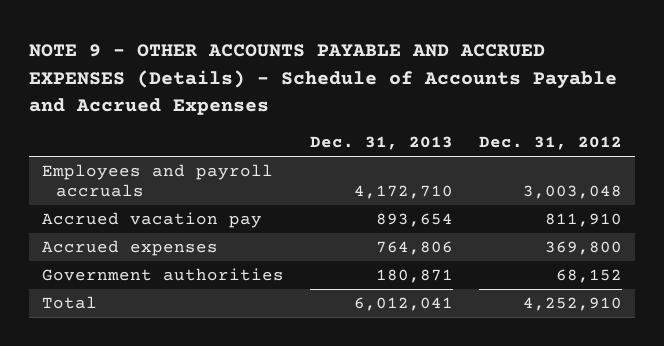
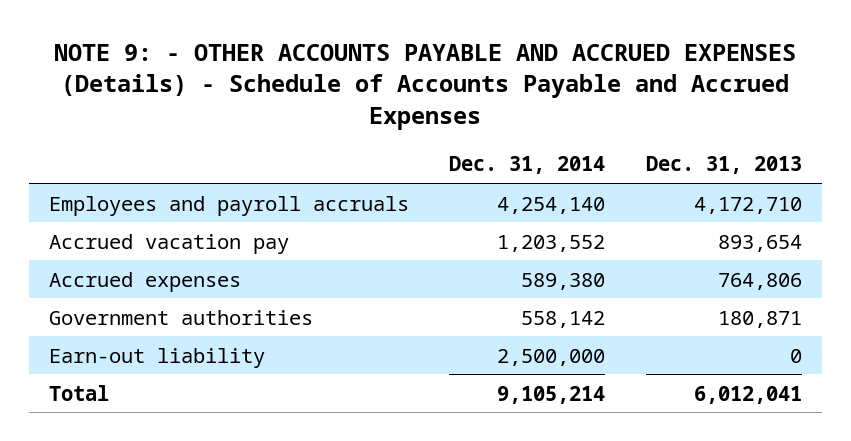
[29,44,618,115] NOTE 9 - OTHER ACCOUNTS PAYABLE AND ACCRUED EXPENSES (Details) - Schedule of Accounts Payable and Accrued Expenses -> [54,43,797,131] NOTE 9: - OTHER ACCOUNTS PAYABLE AND ACCRUED EXPENSES (Details) - Schedule of Accounts Payable and Accrued Expenses
[478,136,622,151] Dec. 31, 2012 -> none
none -> [449,156,606,175] Dec. 31, 2014
none -> [48,347,265,368] Earn-out liability

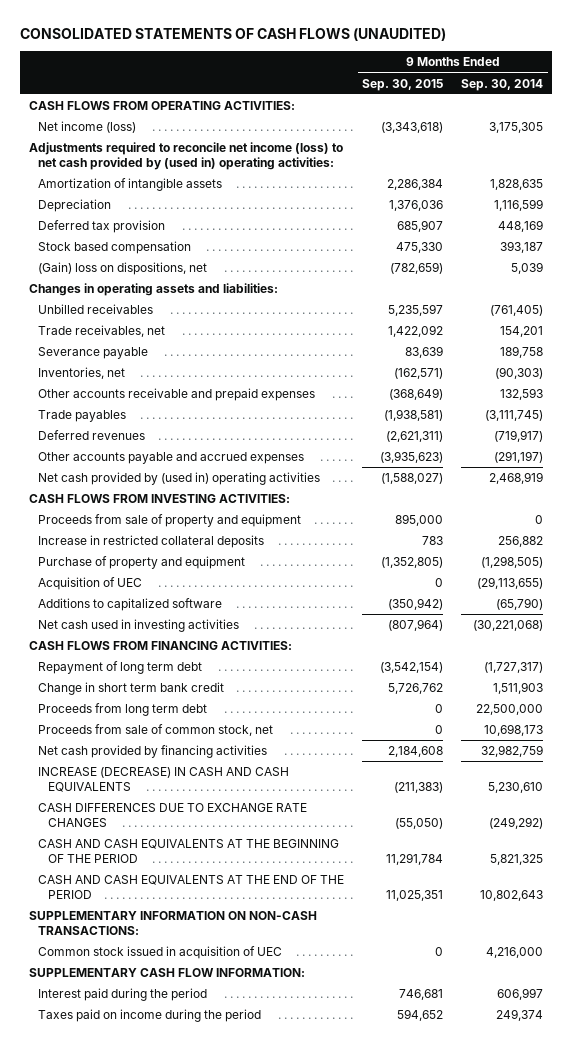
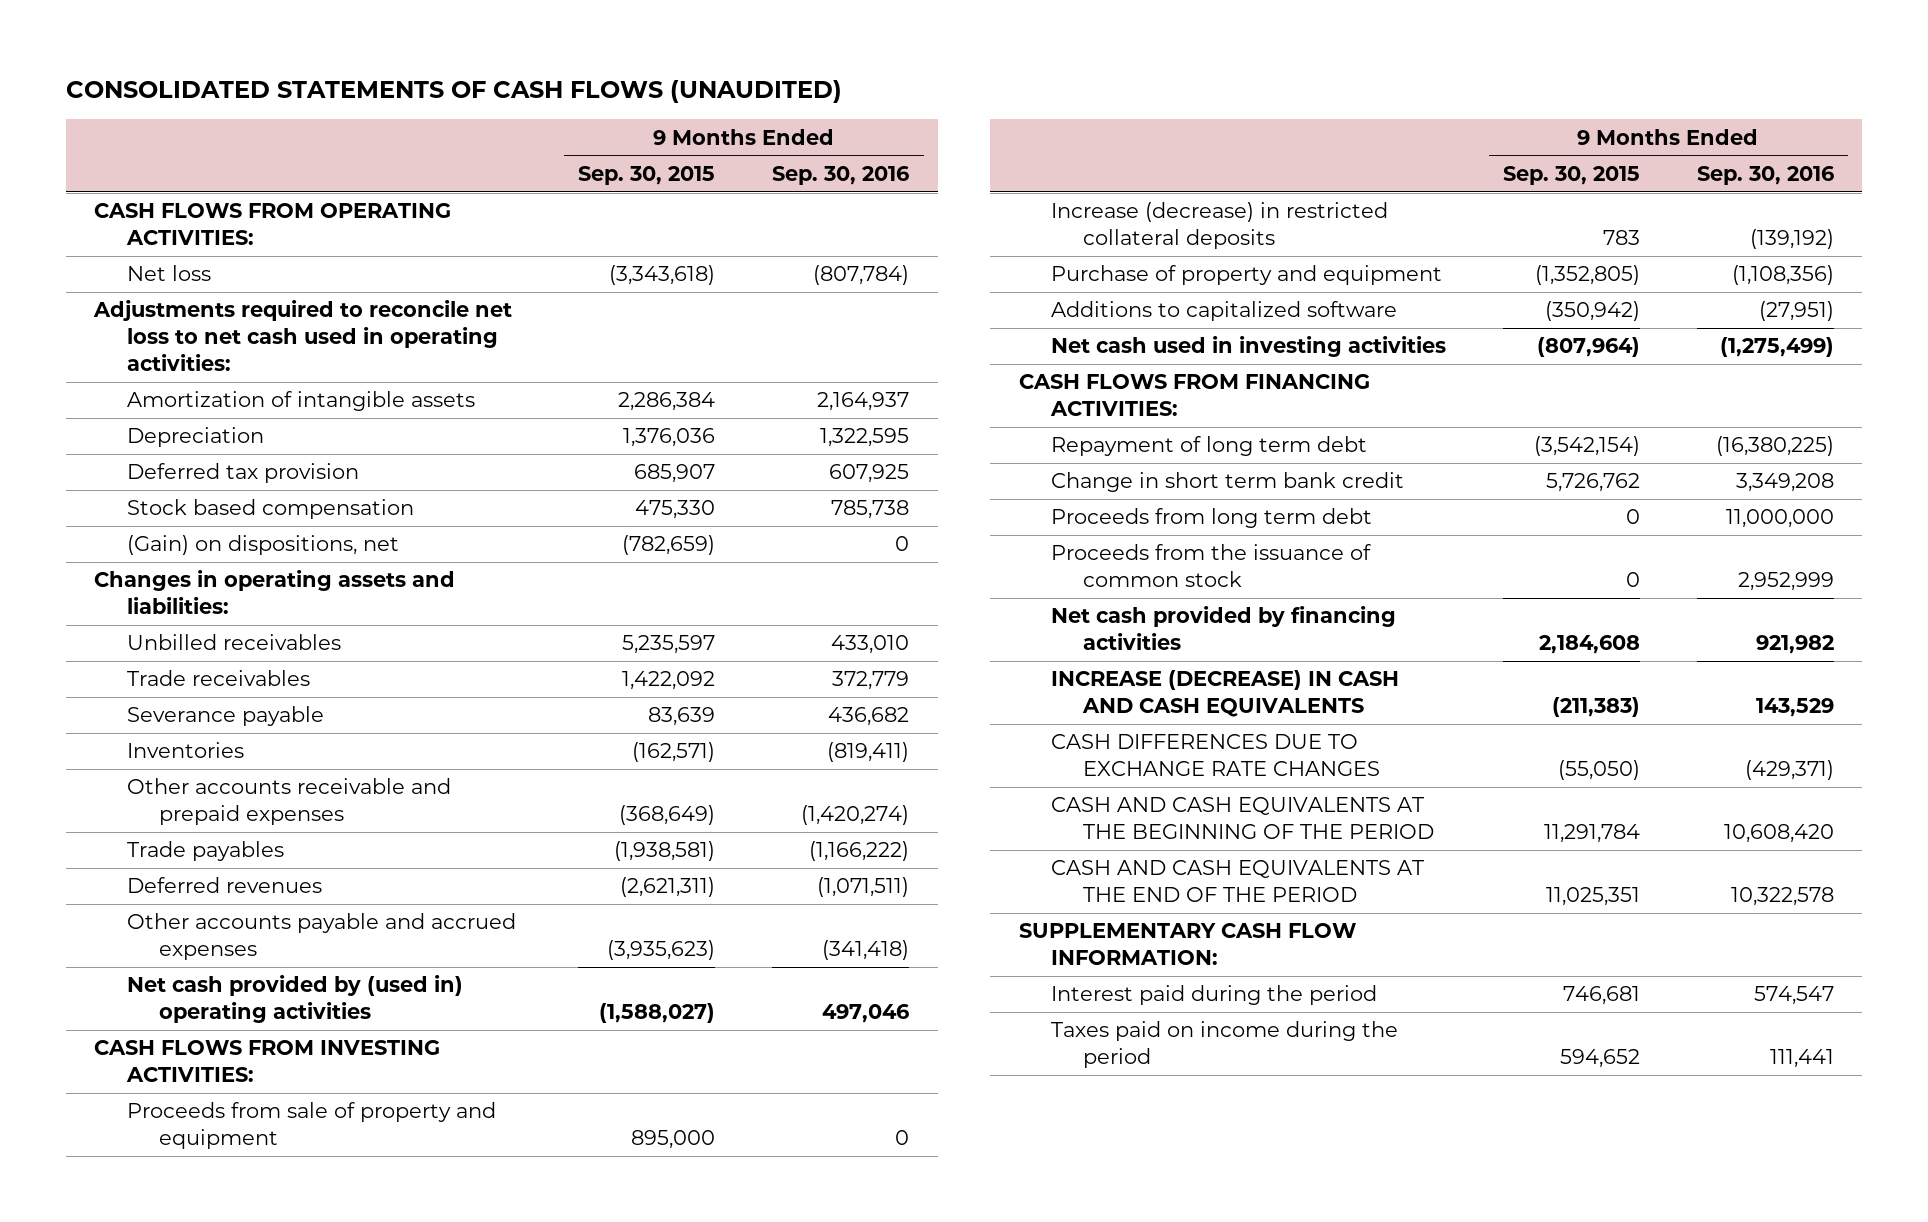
[461,78,544,91] Sep. 30, 2014 -> none
none -> [772,165,910,185] Sep. 30, 2016
[38,121,137,134] Net income (loss) -> [126,265,211,282] Net loss
[29,142,344,171] Adjustments required to reconcile net income (loss) to net cash provided by (used in) operating activities: -> [93,300,513,372] Adjustments required to reconcile net loss to net cash used in operating activities:
[38,262,208,276] (Gain) loss on dispositions, net -> [126,535,399,556] (Gain) on dispositions, net
[38,325,166,338] Trade receivables, net -> [126,670,310,687] Trade receivables
[38,367,126,380] Inventories, net -> [126,742,244,759] Inventories
[38,535,265,549] Increase in restricted collateral deposits -> [1050,202,1388,250] Increase (decrease) in restricted collateral deposits
[38,577,143,591] Acquisition of UEC -> none
[38,724,274,737] Proceeds from sale of common stock, net -> [1050,544,1371,588] Proceeds from the issuance of common stock
[29,911,318,936] SUPPLEMENTARY INFORMATION ON NON-CASH TRANSACTIONS: -> none
[38,946,283,960] Common stock issued in acquisition of UEC -> none

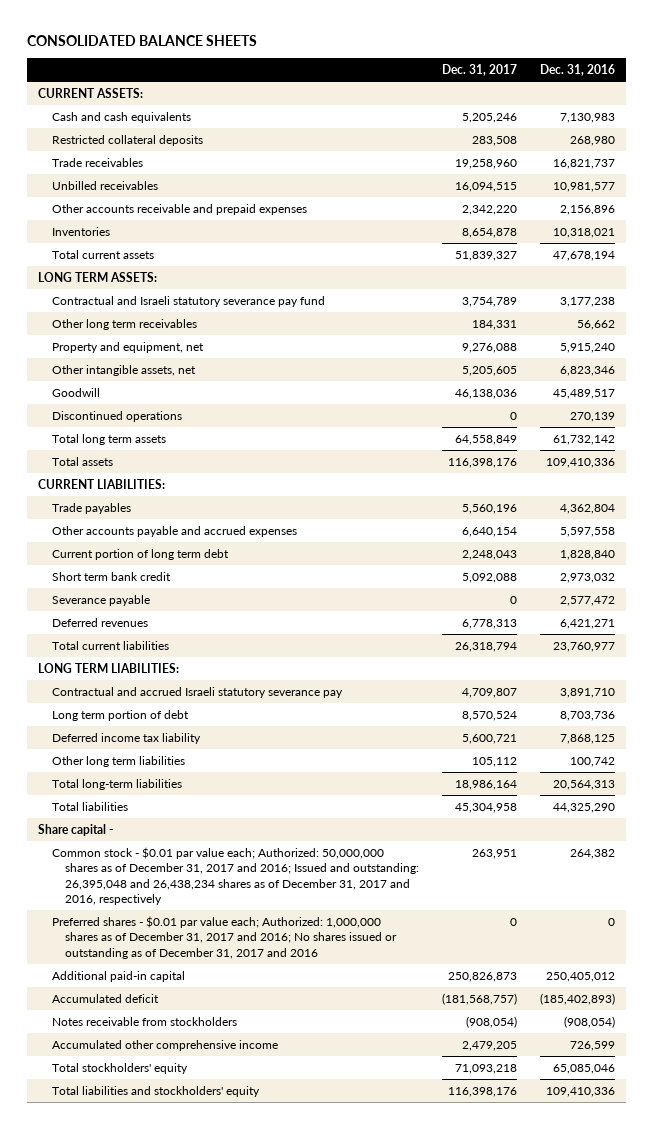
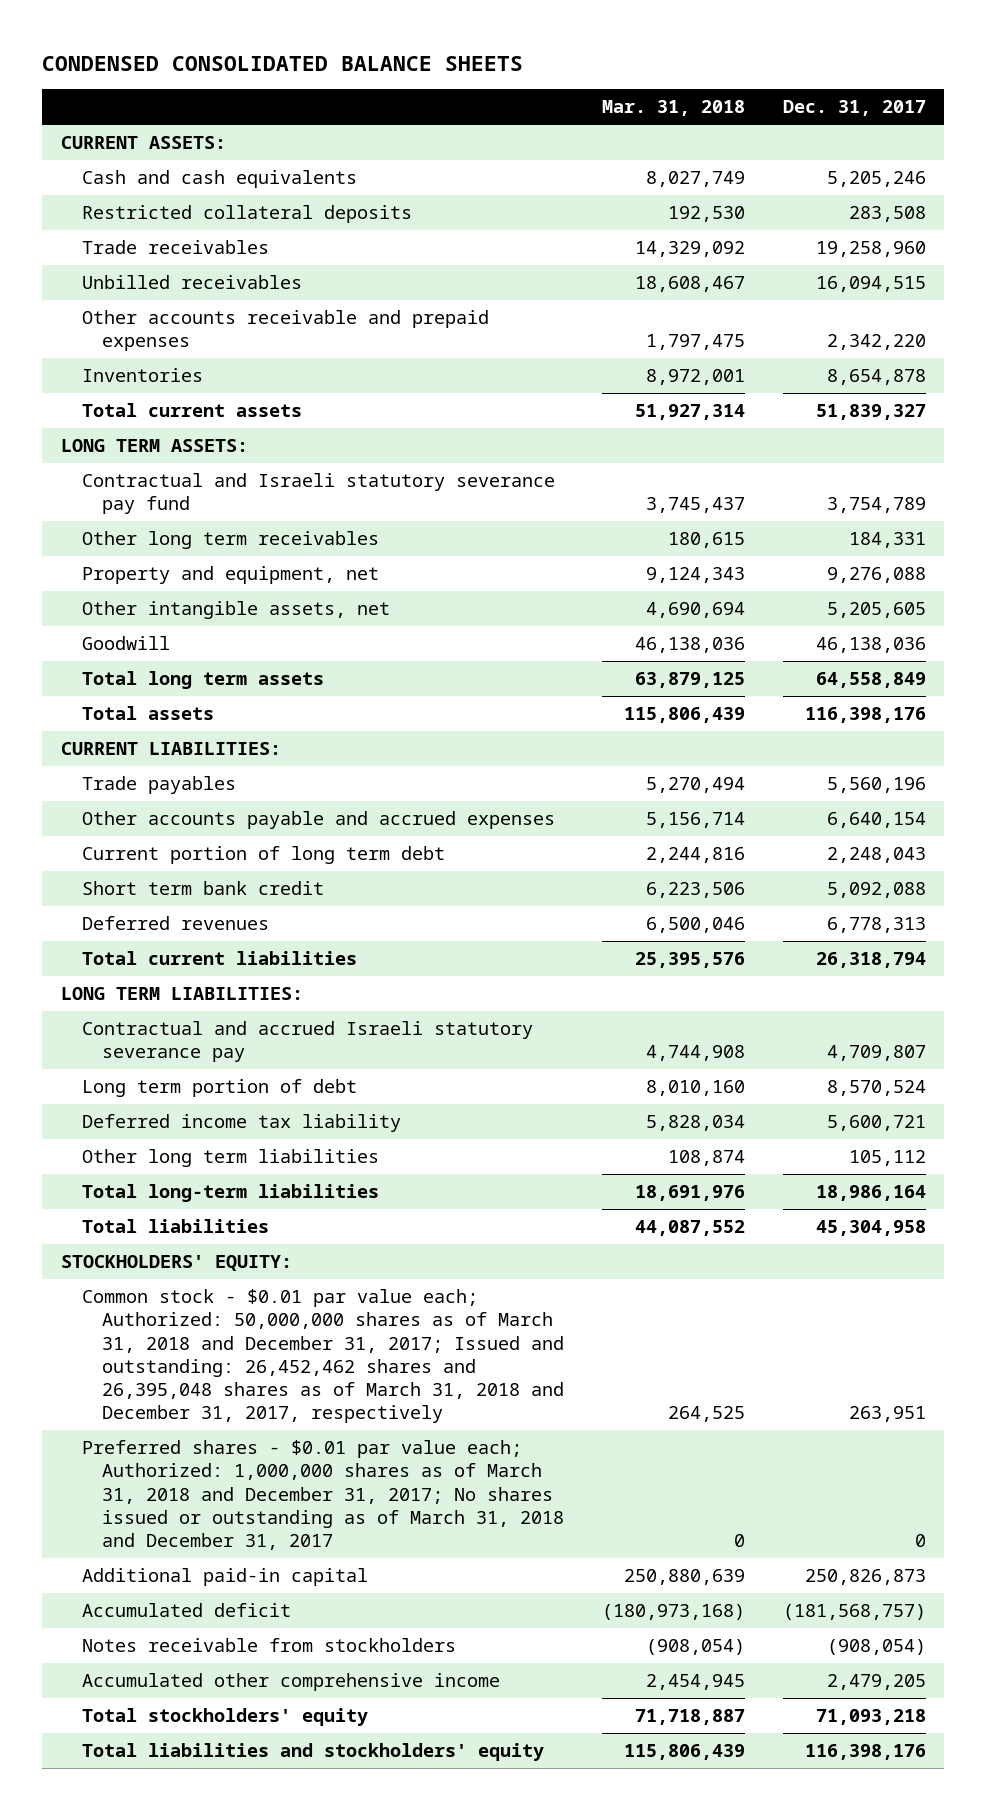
[26,34,257,46] CONSOLIDATED BALANCE SHEETS -> [41,55,523,71] CONDENSED CONSOLIDATED BALANCE SHEETS
[539,64,615,77] Dec. 31, 2016 -> none
none -> [602,100,746,117] Mar. 31, 2018
[51,411,182,423] Discontinued operations -> none
[51,595,150,607] Severance payable -> none
[38,824,114,837] Share capital - -> none
none -> [60,1255,292,1272] STOCKHOLDERS' EQUITY:
[51,847,419,906] Common stock - $0.01 par value each; Authorized: 50,000,000 shares as of December 31, 2017 and 2016; Issued and outstanding: 26,395,048 and 26,438,234 shares as of December 31, 2017 and 2016, respectively -> [81,1289,565,1423] Common stock - $0.01 par value each; Authorized: 50,000,000 shares as of March 31, 2018 and December 31, 2017; Issued and outstanding: 26,452,462 shares and 26,395,048 shares as of March 31, 2018 and December 31, 2017, respectively
[51,916,397,959] Preferred shares - $0.01 par value each; Authorized: 1,000,000 shares as of December 31, 2017 and 2016; No shares issued or outstanding as of December 31, 2017 and 2016 -> [81,1440,565,1550] Preferred shares - $0.01 par value each; Authorized: 1,000,000 shares as of March 31, 2018 and December 31, 2017; No shares issued or outstanding as of March 31, 2018 and December 31, 2017

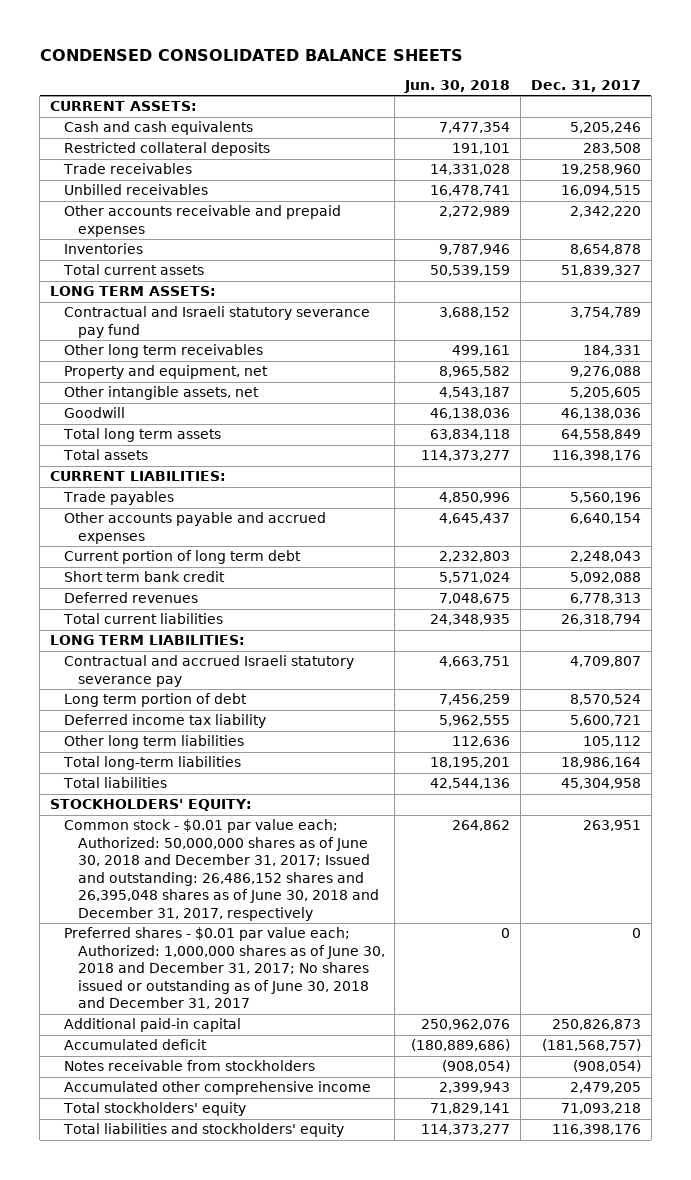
[602,100,746,117] Mar. 31, 2018 -> none
none -> [404,79,511,93] Jun. 30, 2018
[81,1289,565,1423] Common stock - $0.01 par value each; Authorized: 50,000,000 shares as of March 31, 2018 and December 31, 2017; Issued and outstanding: 26,452,462 shares and 26,395,048 shares as of March 31, 2018 and December 31, 2017, respectively -> [63,819,379,921] Common stock - $0.01 par value each; Authorized: 50,000,000 shares as of June 30, 2018 and December 31, 2017; Issued and outstanding: 26,486,152 shares and 26,395,048 shares as of June 30, 2018 and December 31, 2017, respectively
[81,1440,565,1550] Preferred shares - $0.01 par value each; Authorized: 1,000,000 shares as of March 31, 2018 and December 31, 2017; No shares issued or outstanding as of March 31, 2018 and December 31, 2017 -> [63,927,385,1010] Preferred shares - $0.01 par value each; Authorized: 1,000,000 shares as of June 30, 2018 and December 31, 2017; No shares issued or outstanding as of June 30, 2018 and December 31, 2017

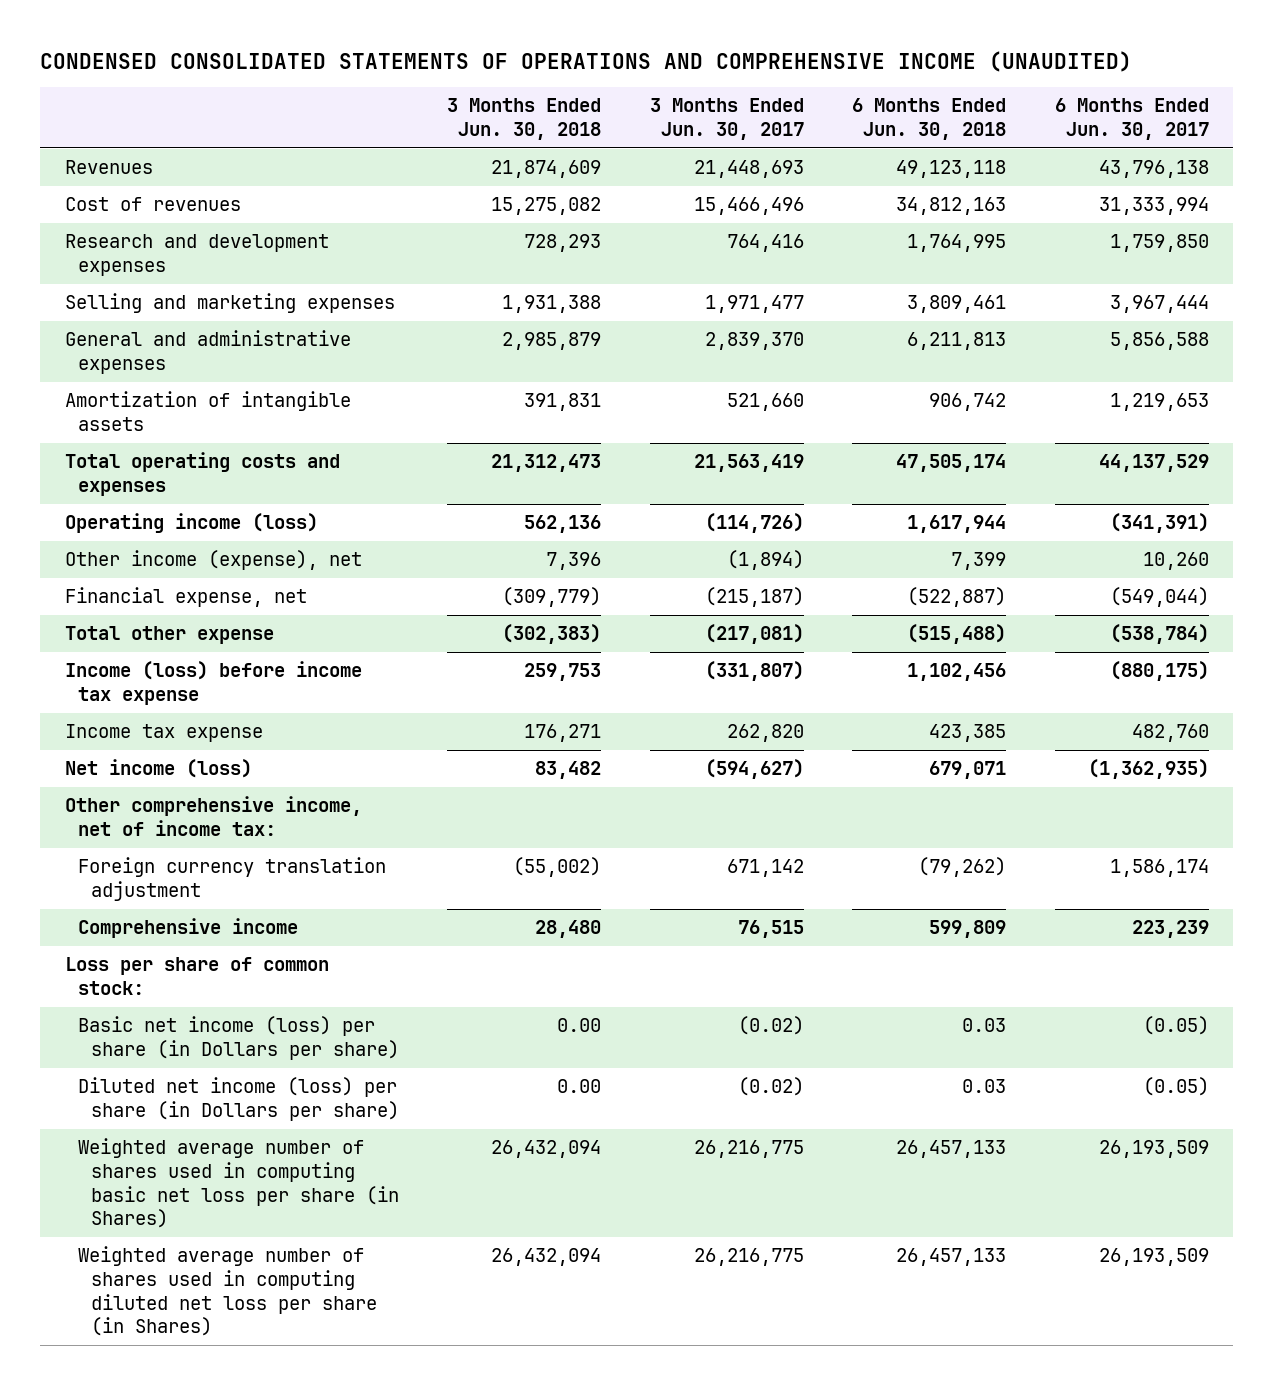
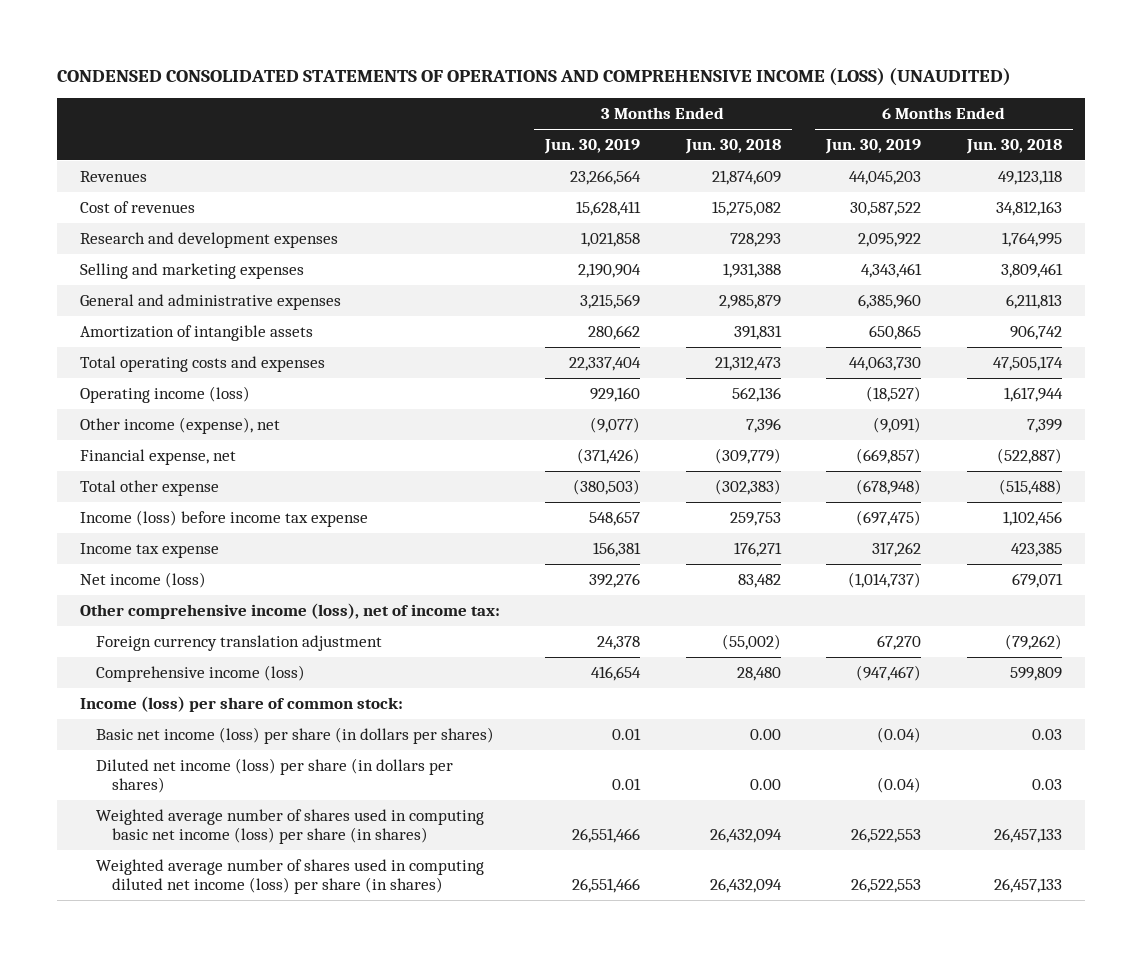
[40,50,1133,72] CONDENSED CONSOLIDATED STATEMENTS OF OPERATIONS AND COMPREHENSIVE INCOME (UNAUDITED) -> [56,68,1011,87] CONDENSED CONSOLIDATED STATEMENTS OF OPERATIONS AND COMPREHENSIVE INCOME (LOSS) (UNAUDITED)
[649,98,804,141] 3 Months Ended Jun. 30, 2017 -> none
[1054,98,1209,141] 6 Months Ended Jun. 30, 2017 -> none
none -> [544,139,641,155] Jun. 30, 2019
none -> [825,139,922,155] Jun. 30, 2019
[64,796,362,836] Other comprehensive income, net of income tax: -> [79,602,500,619] Other comprehensive income (loss), net of income tax:
[77,918,298,939] Comprehensive income -> [95,664,305,682] Comprehensive income (loss)
[64,957,329,995] Loss per share of common stock: -> [79,695,403,712] Income (loss) per share of common stock:
[77,1016,399,1060] Basic net income (loss) per share (in Dollars per share) -> [95,726,494,744] Basic net income (loss) per share (in dollars per shares)
[77,1077,399,1121] Diluted net income (loss) per share (in Dollars per share) -> [95,757,453,793] Diluted net income (loss) per share (in dollars per shares)
[77,1138,399,1229] Weighted average number of shares used in computing basic net loss per share (in Shares) -> [95,808,484,844] Weighted average number of shares used in computing basic net income (loss) per share (in shares)
[77,1246,377,1337] Weighted average number of shares used in computing diluted net loss per share (in Shares) -> [95,858,484,894] Weighted average number of shares used in computing diluted net income (loss) per share (in shares)

